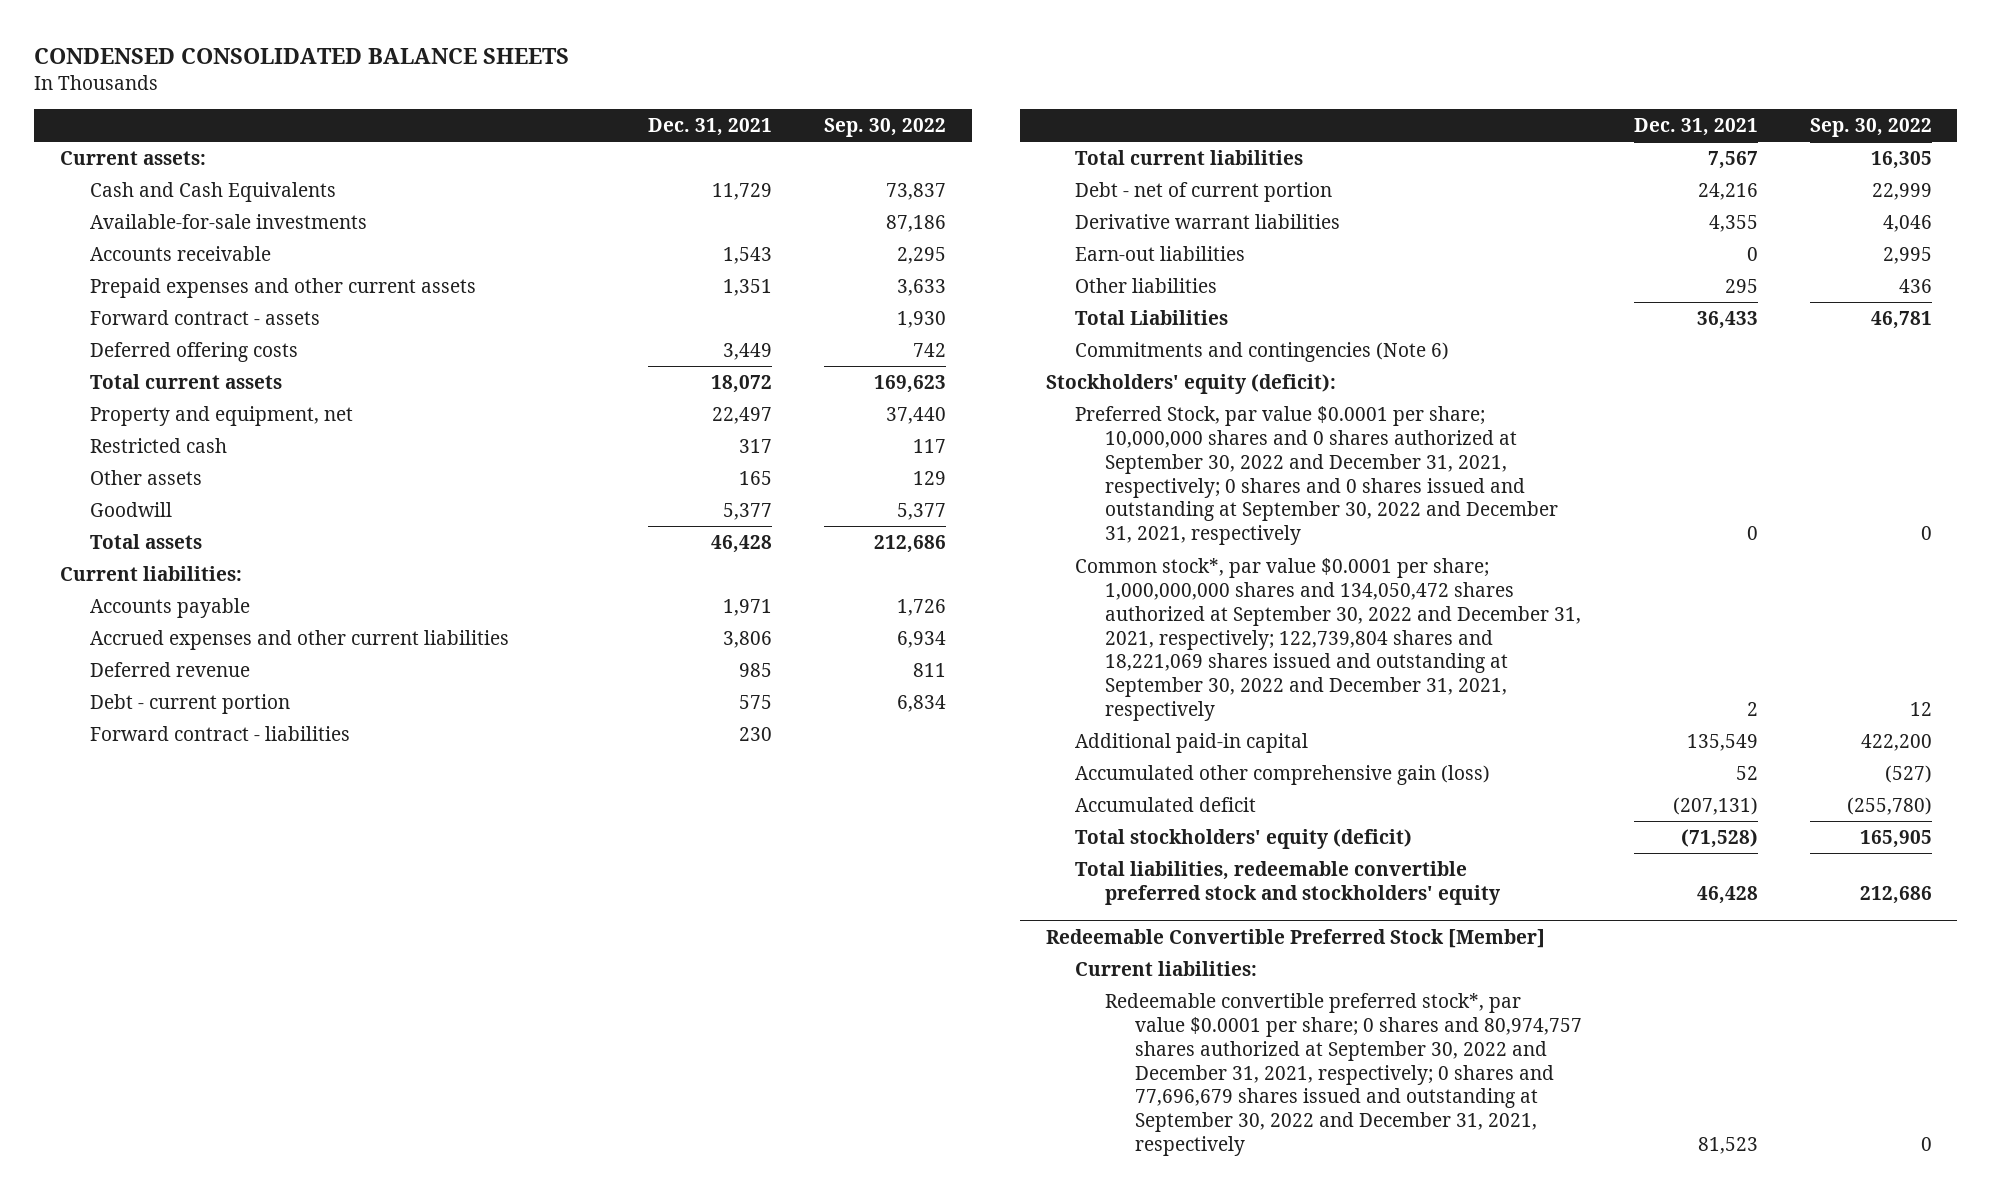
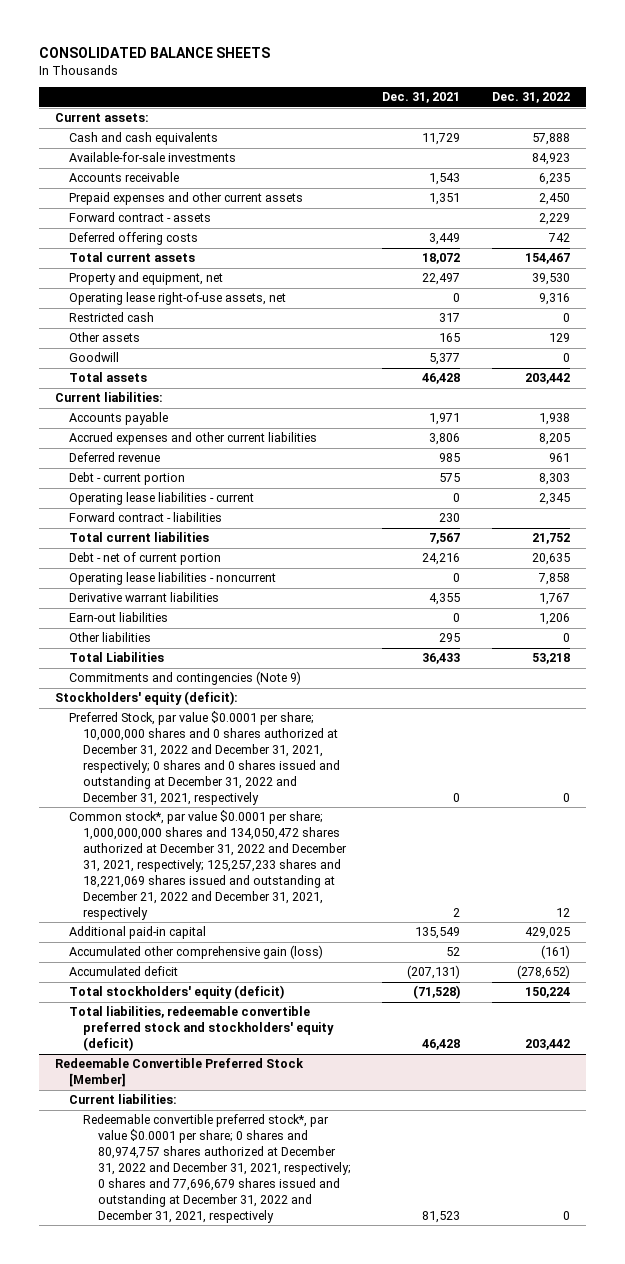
[34,47,570,64] CONDENSED CONSOLIDATED BALANCE SHEETS -> [38,46,270,58] CONSOLIDATED BALANCE SHEETS
[823,117,946,137] Sep. 30, 2022 -> none
none -> [492,92,571,104] Dec. 31, 2022
[89,182,336,203] Cash and Cash Equivalents -> [69,132,219,146] Cash and cash equivalents
none -> [69,292,287,306] Operating lease right-of-use assets, net
none -> [69,492,255,506] Operating lease liabilities - current
none -> [69,572,277,586] Operating lease liabilities - noncurrent
[1075,342,1450,363] Commitments and contingencies (Note 6) -> [69,671,302,686] Commitments and contingencies (Note 9)
[1075,406,1559,546] Preferred Stock, par value $0.0001 per share; 10,000,000 shares and 0 shares authorized at September 30, 2022 and December 31, 2021, respectively; 0 shares and 0 shares issued and outstanding at September 30, 2022 and December 31, 2021, respectively -> [69,711,341,805] Preferred Stock, par value $0.0001 per share; 10,000,000 shares and 0 shares authorized at December 31, 2022 and December 31, 2021, respectively; 0 shares and 0 shares issued and outstanding at December 31, 2022 and December 31, 2021, respectively
[1075,558,1582,722] Common stock*, par value $0.0001 per share; 1,000,000,000 shares and 134,050,472 shares authorized at September 30, 2022 and December 31, 2021, respectively; 122,739,804 shares and 18,221,069 shares issued and outstanding at September 30, 2022 and December 31, 2021, respectively -> [69,810,348,920] Common stock*, par value $0.0001 per share; 1,000,000,000 shares and 134,050,472 shares authorized at December 31, 2022 and December 31, 2021, respectively; 125,257,233 shares and 18,221,069 shares issued and outstanding at December 21, 2022 and December 31, 2021, respectively
[1075,861,1501,905] Total liabilities, redeemable convertible preferred stock and stockholders' equity -> [69,1006,335,1052] Total liabilities, redeemable convertible preferred stock and stockholders' equity (deficit)
[1105,993,1583,1157] Redeemable convertible preferred stock*, par value $0.0001 per share; 0 shares and 80,974,757 shares authorized at September 30, 2022 and December 31, 2021, respectively; 0 shares and 77,696,679 shares issued and outstanding at September 30, 2022 and December 31, 2021, respectively -> [83,1114,351,1223] Redeemable convertible preferred stock*, par value $0.0001 per share; 0 shares and 80,974,757 shares authorized at December 31, 2022 and December 31, 2021, respectively; 0 shares and 77,696,679 shares issued and outstanding at December 31, 2022 and December 31, 2021, respectively

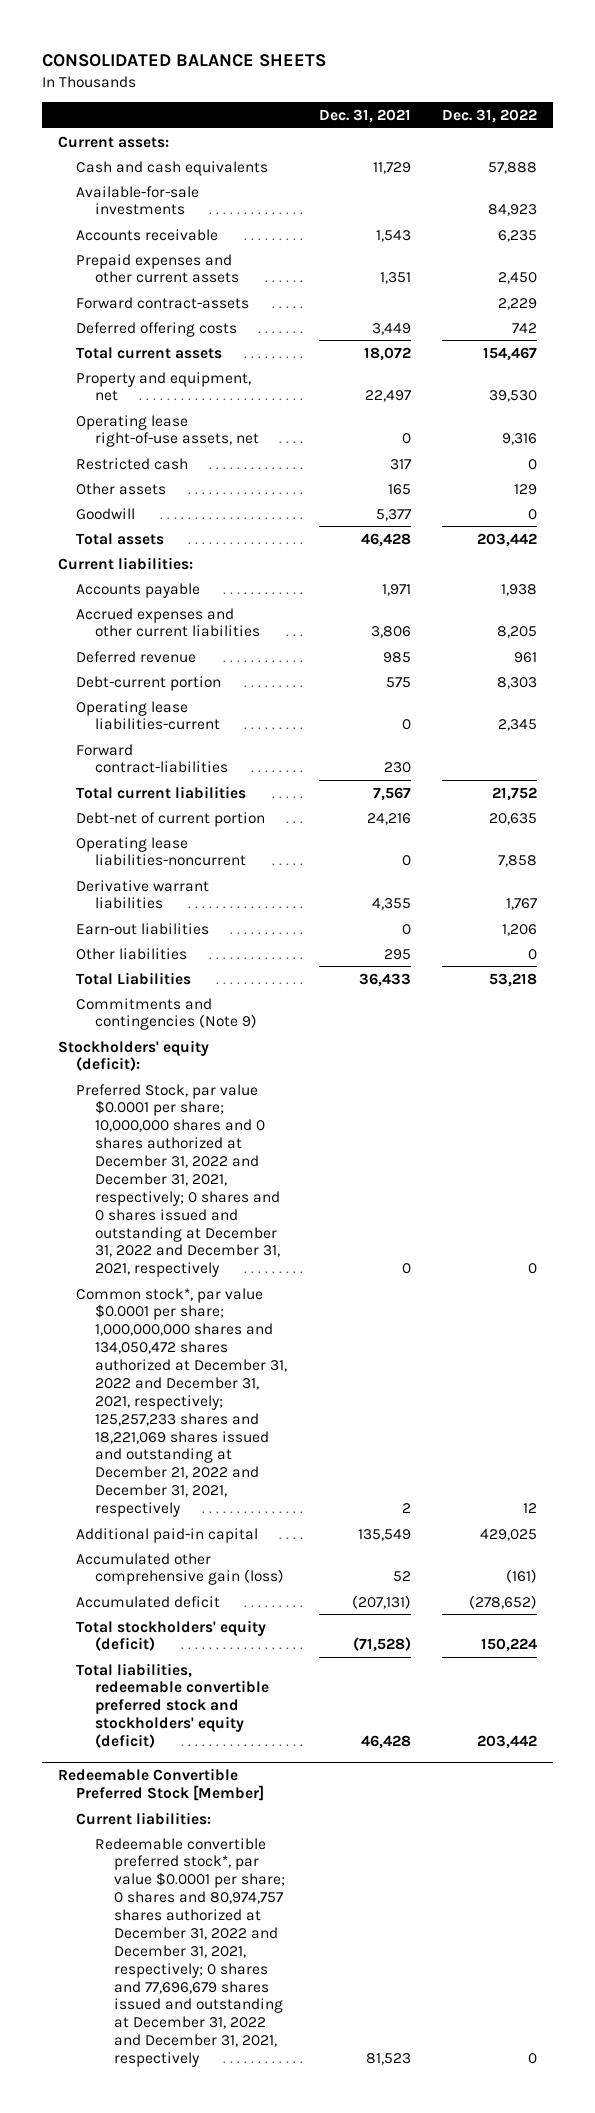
[69,212,212,223] Forward contract - assets -> [76,296,250,309] Forward contract-assets
[69,472,186,486] Debt - current portion -> [76,675,222,691] Debt-current portion
[69,492,255,506] Operating lease liabilities - current -> [76,700,221,731] Operating lease liabilities-current
[69,512,223,523] Forward contract - liabilities -> [76,743,229,774] Forward contract-liabilities
[69,552,222,566] Debt - net of current portion -> [76,811,266,827] Debt-net of current portion
[69,572,277,586] Operating lease liabilities - noncurrent -> [76,836,247,867] Operating lease liabilities-noncurrent

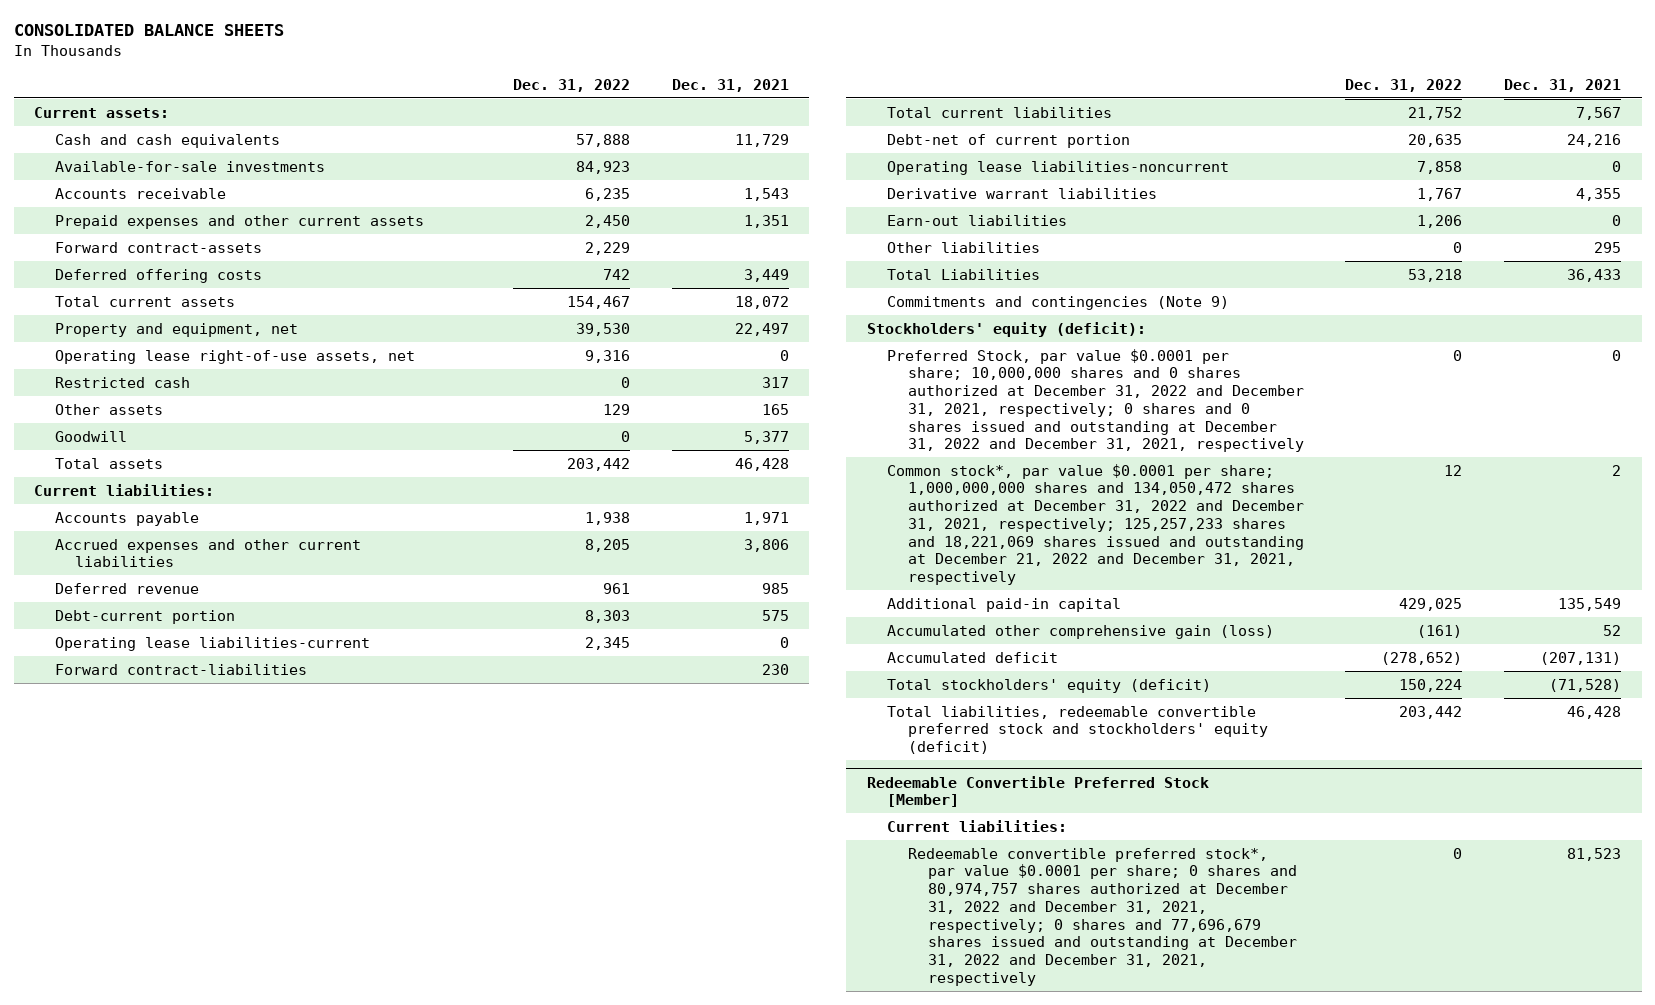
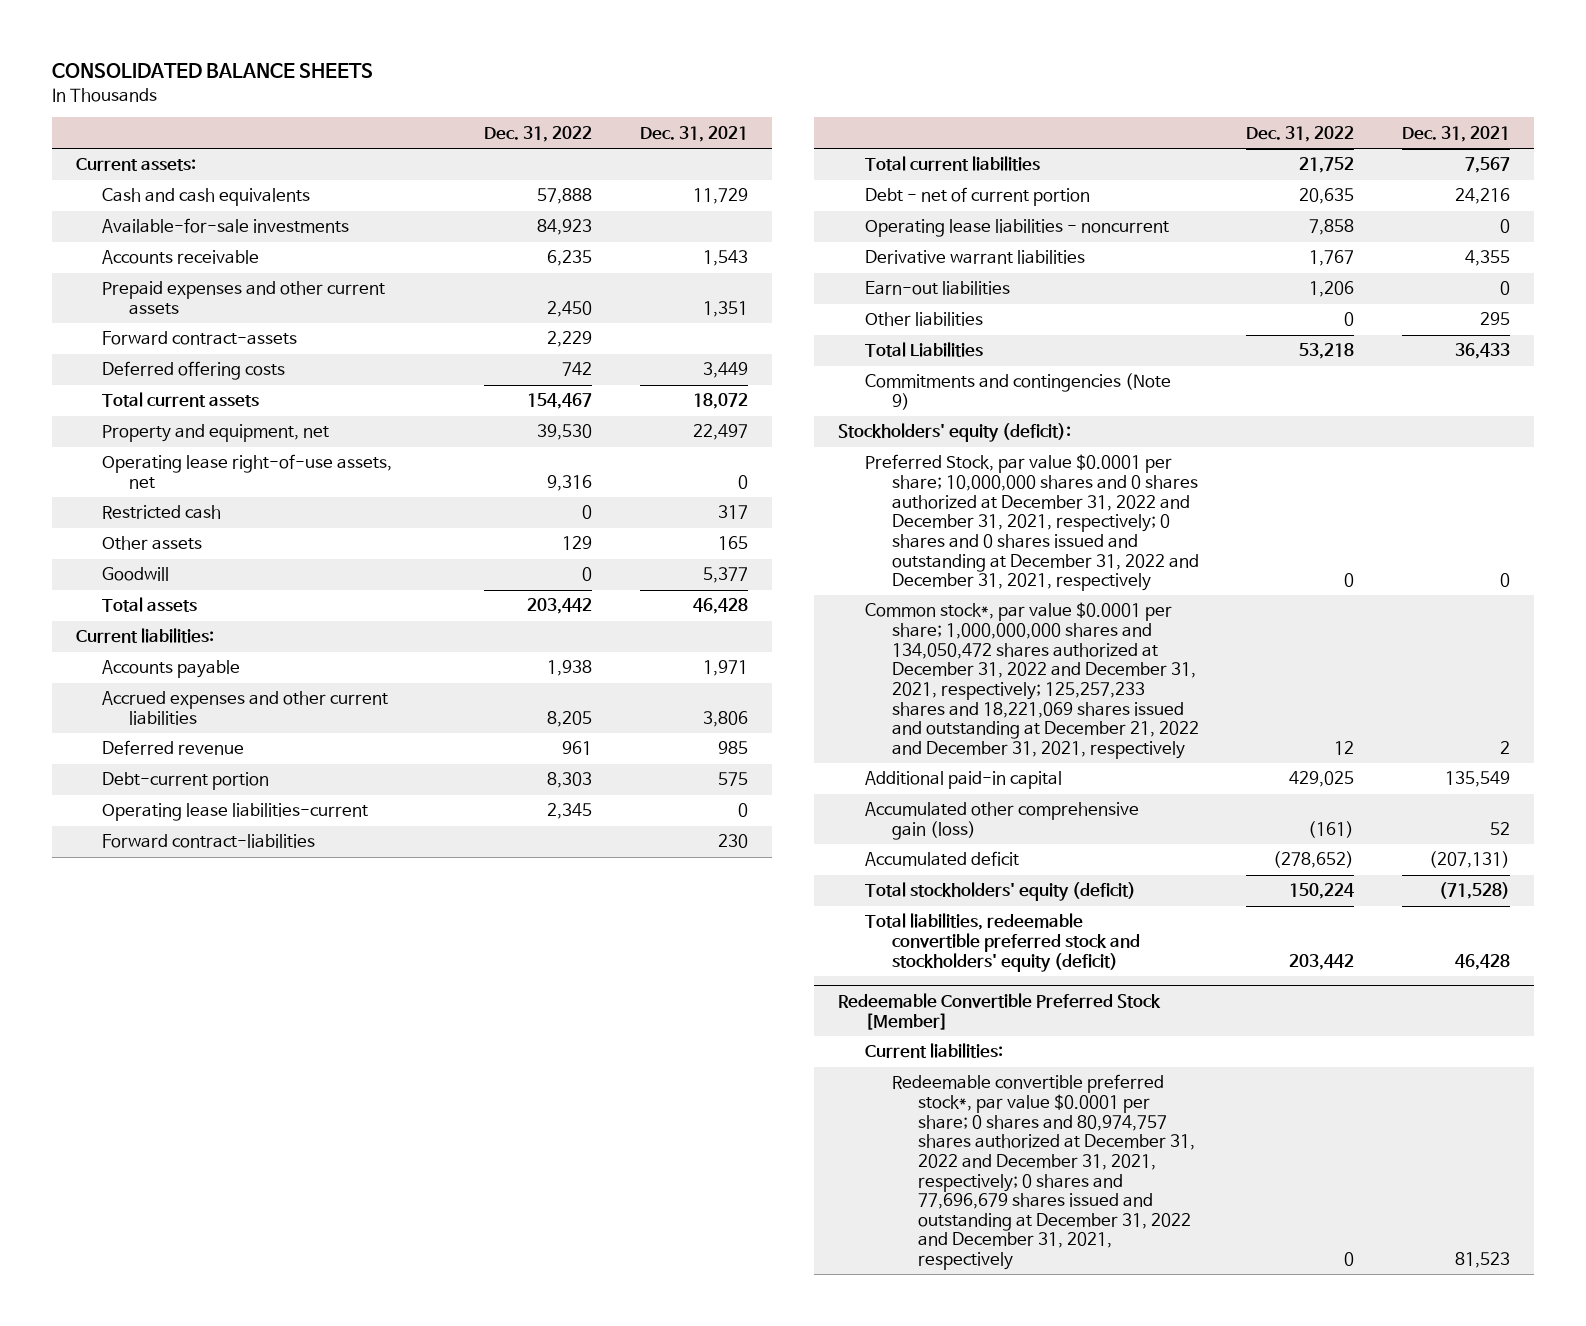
[887,133,1131,148] Debt-net of current portion -> [864,187,1090,207] Debt - net of current portion
[887,160,1230,175] Operating lease liabilities-noncurrent -> [864,219,1169,238] Operating lease liabilities - noncurrent

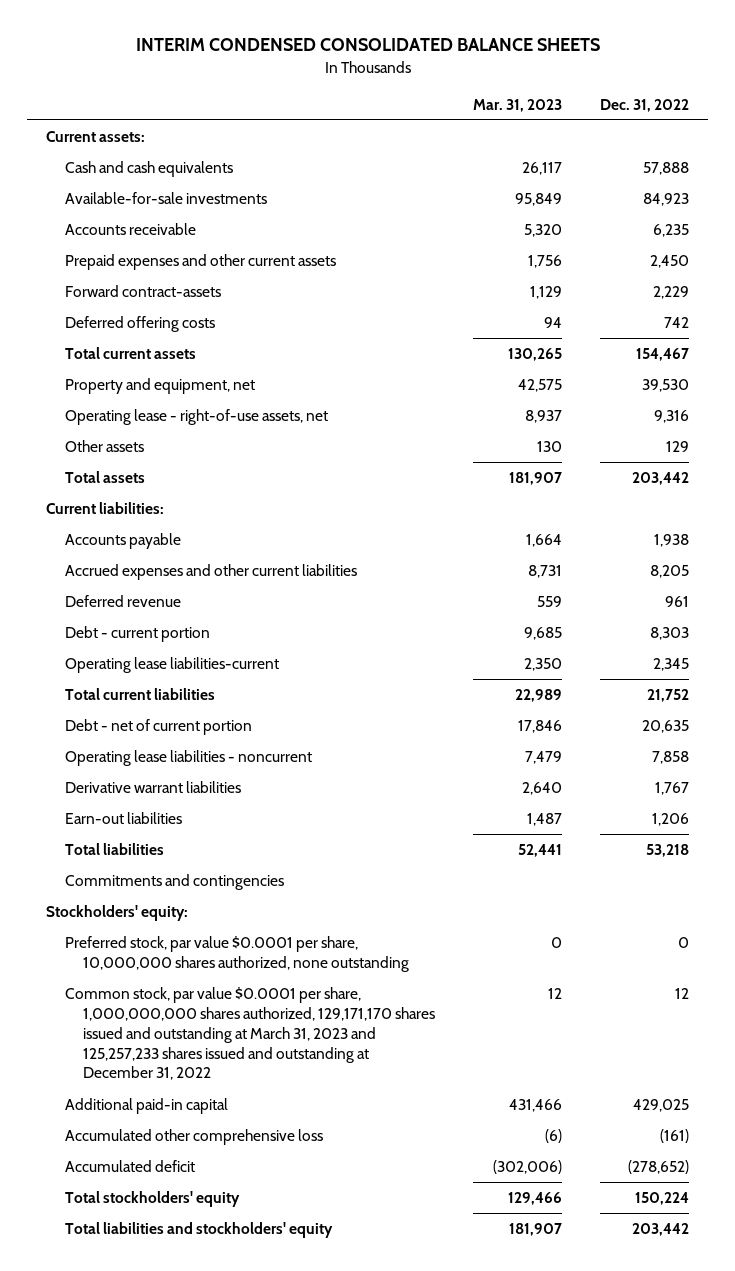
[51,62,373,78] CONSOLIDATED BALANCE SHEETS -> [135,38,600,52] INTERIM CONDENSED CONSOLIDATED BALANCE SHEETS
[639,125,748,142] Dec. 31, 2021 -> none
none -> [473,98,563,112] Mar. 31, 2023
[102,505,222,520] Restricted cash -> none
[102,454,393,490] Operating lease right-of-use assets, net -> [64,409,328,426] Operating lease - right-of-use assets, net
[102,567,170,582] Goodwill -> none
[102,772,270,791] Debt-current portion -> [64,626,210,643] Debt - current portion
[102,834,316,849] Forward contract-liabilities -> none
[864,312,983,327] Other liabilities -> none
[864,342,983,358] Total Liabilities -> [64,843,164,856] Total liabilities
[864,373,1171,411] Commitments and contingencies (Note 9) -> [64,874,284,891] Commitments and contingencies
[837,423,1071,443] Stockholders' equity (deficit): -> [46,905,189,922] Stockholders' equity:
[864,454,1199,592] Preferred Stock, par value $0.0001 per share; 10,000,000 shares and 0 shares authorized at December 31, 2022 and December 31, 2021, respectively; 0 shares and 0 shares issued and outstanding at December 31, 2022 and December 31, 2021, respectively -> [64,936,410,972] Preferred stock, par value $0.0001 per share, 10,000,000 shares authorized, none outstanding
[864,602,1199,759] Common stock*, par value $0.0001 per share; 1,000,000,000 shares and 134,050,472 shares authorized at December 31, 2022 and December 31, 2021, respectively; 125,257,233 shares and 18,221,069 shares issued and outstanding at December 21, 2022 and December 31, 2021, respectively -> [64,987,436,1081] Common stock, par value $0.0001 per share, 1,000,000,000 shares authorized, 129,171,170 shares issued and outstanding at March 31, 2023 and 125,257,233 shares issued and outstanding at December 31, 2022
[864,802,1139,841] Accumulated other comprehensive gain (loss) -> [64,1129,323,1146] Accumulated other comprehensive loss
[837,993,1161,1030] Redeemable Convertible Preferred Stock [Member] -> none
[864,1043,1003,1059] Current liabilities: -> none
[891,1074,1196,1271] Redeemable convertible preferred stock*, par value $0.0001 per share; 0 shares and 80,974,757 shares authorized at December 31, 2022 and December 31, 2021, respectively; 0 shares and 77,696,679 shares issued and outstanding at December 31, 2022 and December 31, 2021, respectively -> none
[864,882,1136,902] Total stockholders' equity (deficit) -> [64,1191,240,1208] Total stockholders' equity
[864,913,1140,972] Total liabilities, redeemable convertible preferred stock and stockholders' equity (deficit) -> [64,1222,333,1239] Total liabilities and stockholders' equity

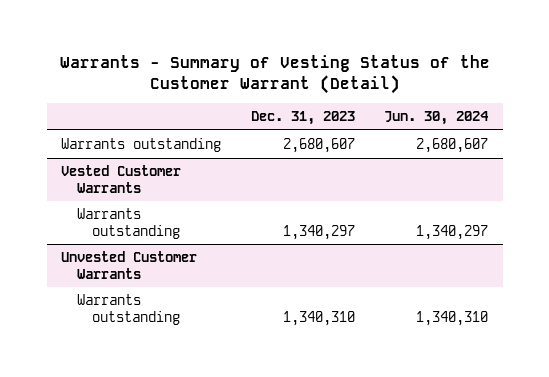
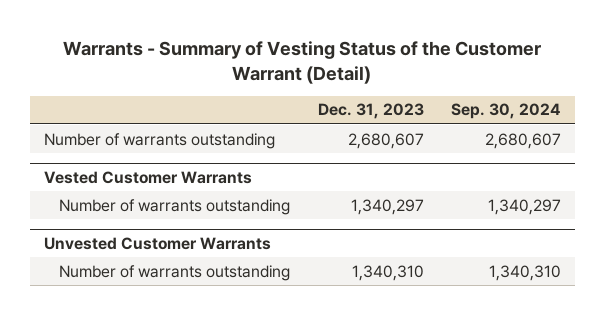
[383,110,489,125] Jun. 30, 2024 -> none
none -> [451,103,562,120] Sep. 30, 2024
[61,138,222,153] Warrants outstanding -> [43,132,275,149] Number of warrants outstanding
[76,208,181,239] Warrants outstanding -> [59,198,291,215] Number of warrants outstanding
[76,294,181,325] Warrants outstanding -> [59,264,291,281] Number of warrants outstanding

